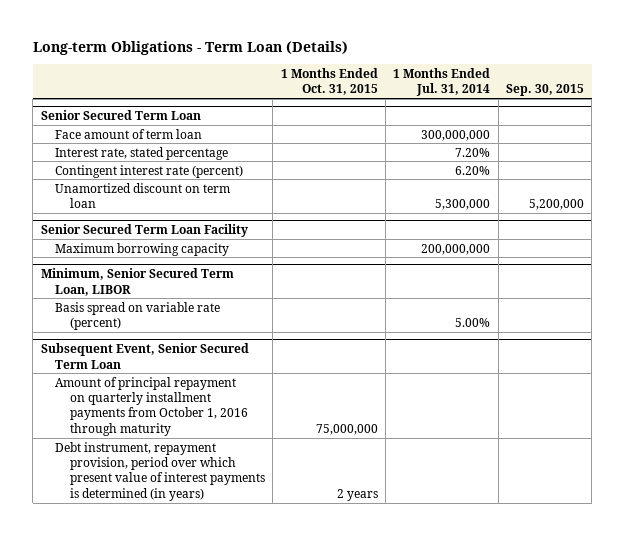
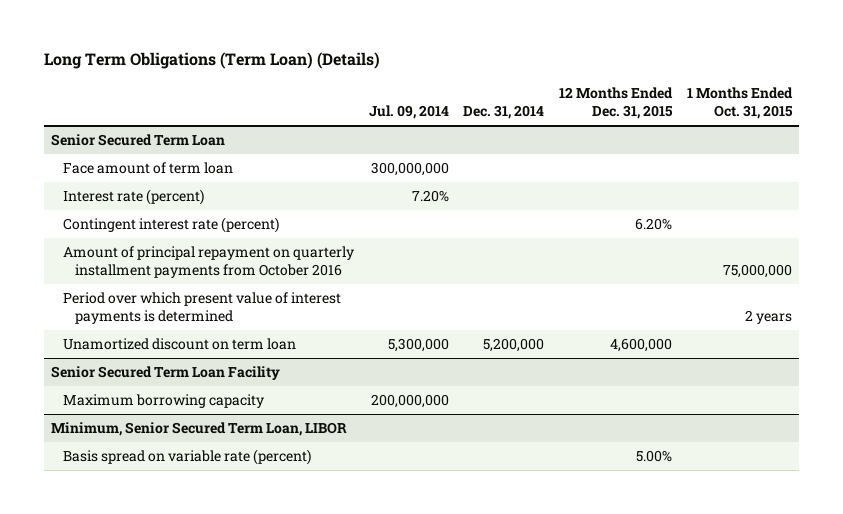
[32,40,348,55] Long-term Obligations - Term Loan (Details) -> [43,52,380,70] Long Term Obligations (Term Loan) (Details)
[393,67,491,97] 1 Months Ended Jul. 31, 2014 -> none
[506,84,585,97] Sep. 30, 2015 -> none
none -> [368,105,449,120] Jul. 09, 2014
none -> [463,105,545,120] Dec. 31, 2014
none -> [558,87,673,120] 12 Months Ended Dec. 31, 2015
[55,146,229,160] Interest rate, stated percentage -> [62,188,204,205] Interest rate (percent)
none -> [62,245,354,278] Amount of principal repayment on quarterly installment payments from October 2016
none -> [62,291,341,324] Period over which present value of interest payments is determined
[40,343,249,369] Subsequent Event, Senior Secured Term Loan -> none
[55,376,248,436] Amount of principal repayment on quarterly installment payments from October 1, 2016 through maturity -> none
[55,441,265,501] Debt instrument, repayment provision, period over which present value of interest payments is determined (in years) -> none

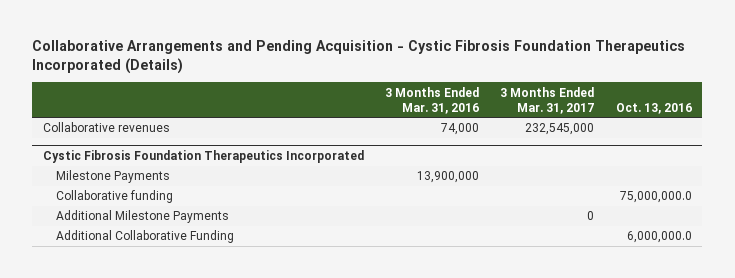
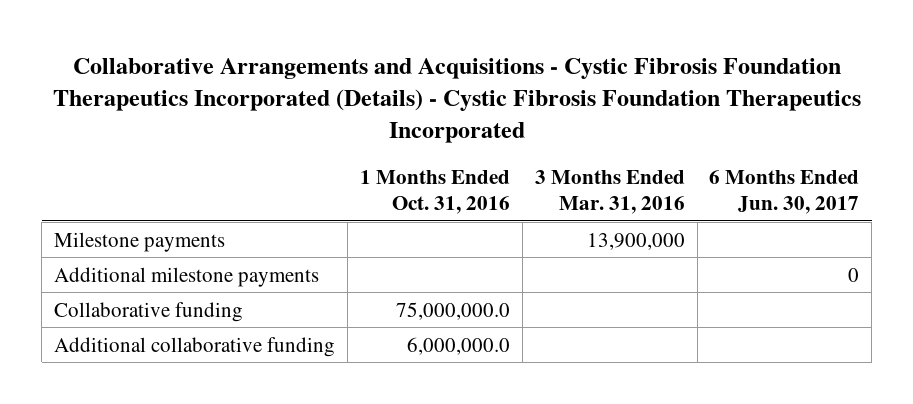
[32,40,686,75] Collaborative Arrangements and Pending Acquisition - Cystic Fibrosis Foundation Therapeutics Incorporated (Details) -> [52,57,861,144] Collaborative Arrangements and Acquisitions - Cystic Fibrosis Foundation Therapeutics Incorporated (Details) - Cystic Fibrosis Foundation Therapeutics Incorporated
[500,86,595,114] 3 Months Ended Mar. 31, 2017 -> none
[615,102,692,114] Oct. 13, 2016 -> none
none -> [359,169,510,215] 1 Months Ended Oct. 31, 2016
none -> [709,169,860,215] 6 Months Ended Jun. 30, 2017
[43,122,171,133] Collaborative revenues -> none
[43,149,365,163] Cystic Fibrosis Foundation Therapeutics Incorporated -> none
[55,170,170,184] Milestone Payments -> none
[55,190,173,204] Collaborative funding -> none
[55,210,229,224] Additional Milestone Payments -> none
[55,230,234,244] Additional Collaborative Funding -> none
none -> [54,231,226,252] Milestone payments
none -> [54,266,320,287] Additional milestone payments
none -> [54,301,244,322] Collaborative funding
none -> [54,336,336,357] Additional collaborative funding

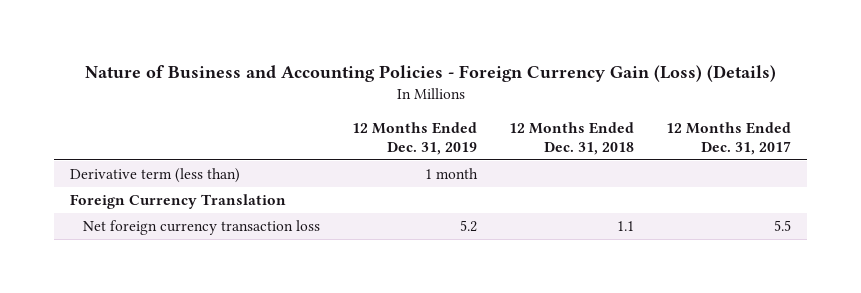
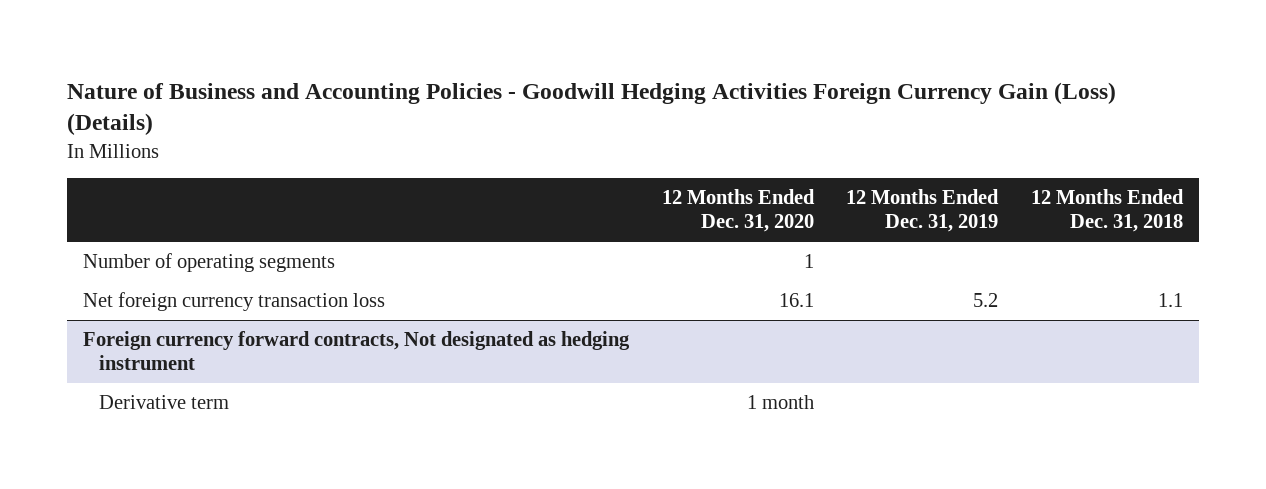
[84,65,776,83] Nature of Business and Accounting Policies - Foreign Currency Gain (Loss) (Details) -> [67,81,1117,136] Nature of Business and Accounting Policies - Goodwill Hedging Activities Foreign Currency Gain (Loss) (Details)
[665,121,791,155] 12 Months Ended Dec. 31, 2017 -> none
none -> [661,189,815,233] 12 Months Ended Dec. 31, 2020
[70,168,241,184] Derivative term (less than) -> none
[70,194,287,210] Foreign Currency Translation -> none
none -> [83,253,336,273] Number of operating segments
none -> [83,331,631,371] Foreign currency forward contracts, Not designated as hedging instrument
none -> [98,395,229,410] Derivative term

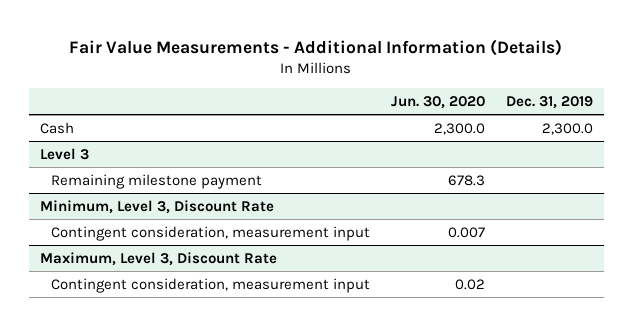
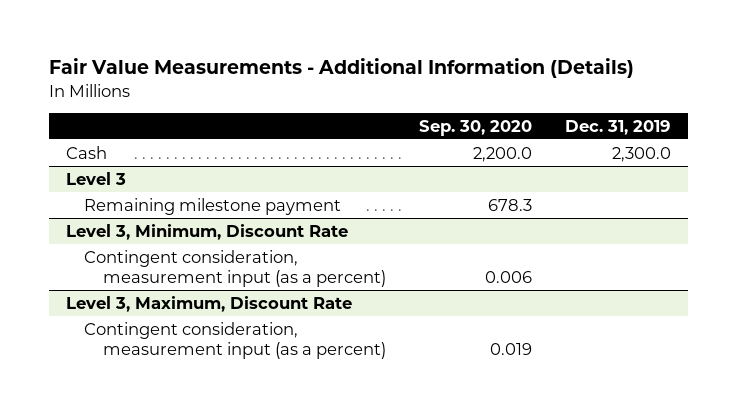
[391,95,486,109] Jun. 30, 2020 -> none
none -> [418,119,532,136] Sep. 30, 2020
[39,199,274,214] Minimum, Level 3, Discount Rate -> [65,223,348,240] Level 3, Minimum, Discount Rate
[51,225,371,241] Contingent consideration, measurement input -> [84,249,386,287] Contingent consideration, measurement input (as a percent)
[39,251,277,266] Maximum, Level 3, Discount Rate -> [65,295,352,312] Level 3, Maximum, Discount Rate
[51,277,371,293] Contingent consideration, measurement input -> [84,321,386,359] Contingent consideration, measurement input (as a percent)

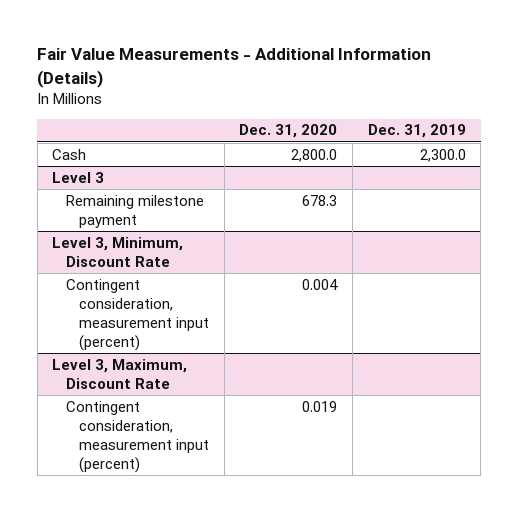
[418,119,532,136] Sep. 30, 2020 -> none
none -> [239,124,338,139] Dec. 31, 2020
[84,249,386,287] Contingent consideration, measurement input (as a percent) -> [65,278,209,351] Contingent consideration, measurement input (percent)
[84,321,386,359] Contingent consideration, measurement input (as a percent) -> [65,400,209,473] Contingent consideration, measurement input (percent)

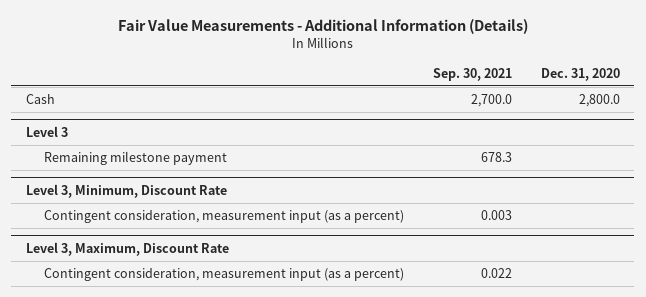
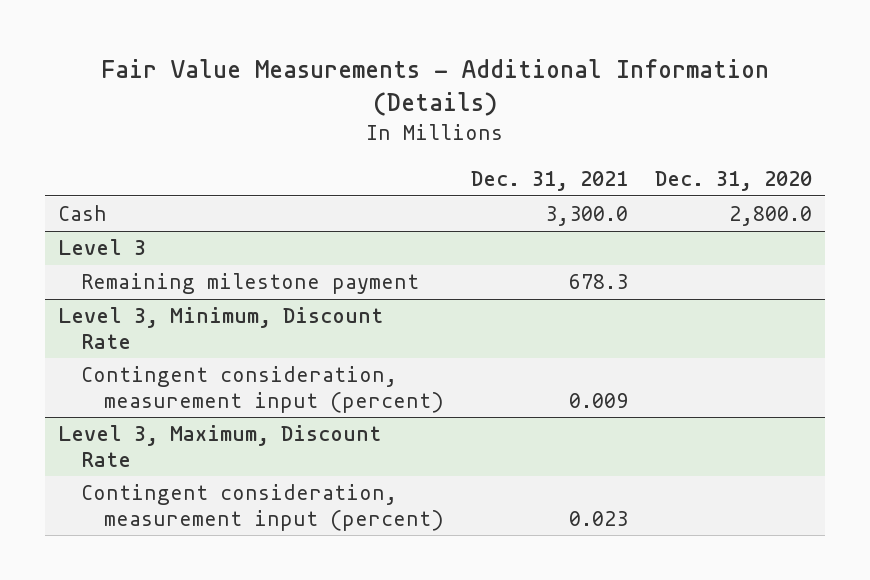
[432,68,512,82] Sep. 30, 2021 -> none
none -> [470,171,628,192] Dec. 31, 2021
[43,209,404,223] Contingent consideration, measurement input (as a percent) -> [81,366,444,413] Contingent consideration, measurement input (percent)
[43,267,404,281] Contingent consideration, measurement input (as a percent) -> [81,484,444,531] Contingent consideration, measurement input (percent)

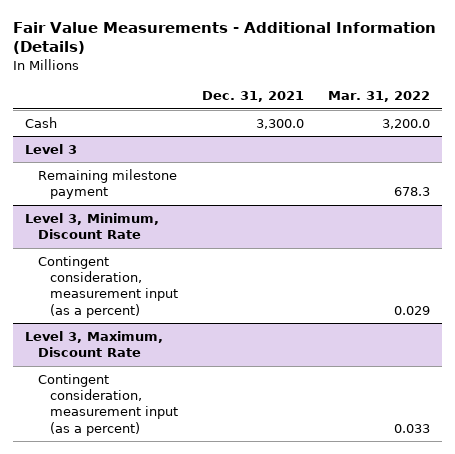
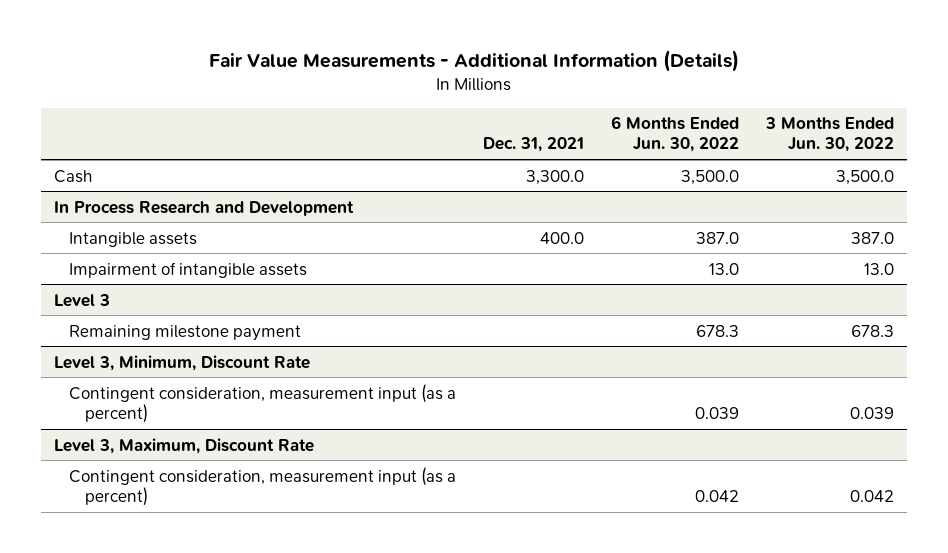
[328,91,431,103] Mar. 31, 2022 -> none
none -> [610,116,739,153] 6 Months Ended Jun. 30, 2022
none -> [764,117,894,153] 3 Months Ended Jun. 30, 2022
none -> [54,200,355,216] In Process Research and Development
none -> [69,231,198,247] Intangible assets
none -> [69,261,308,278] Impairment of intangible assets

